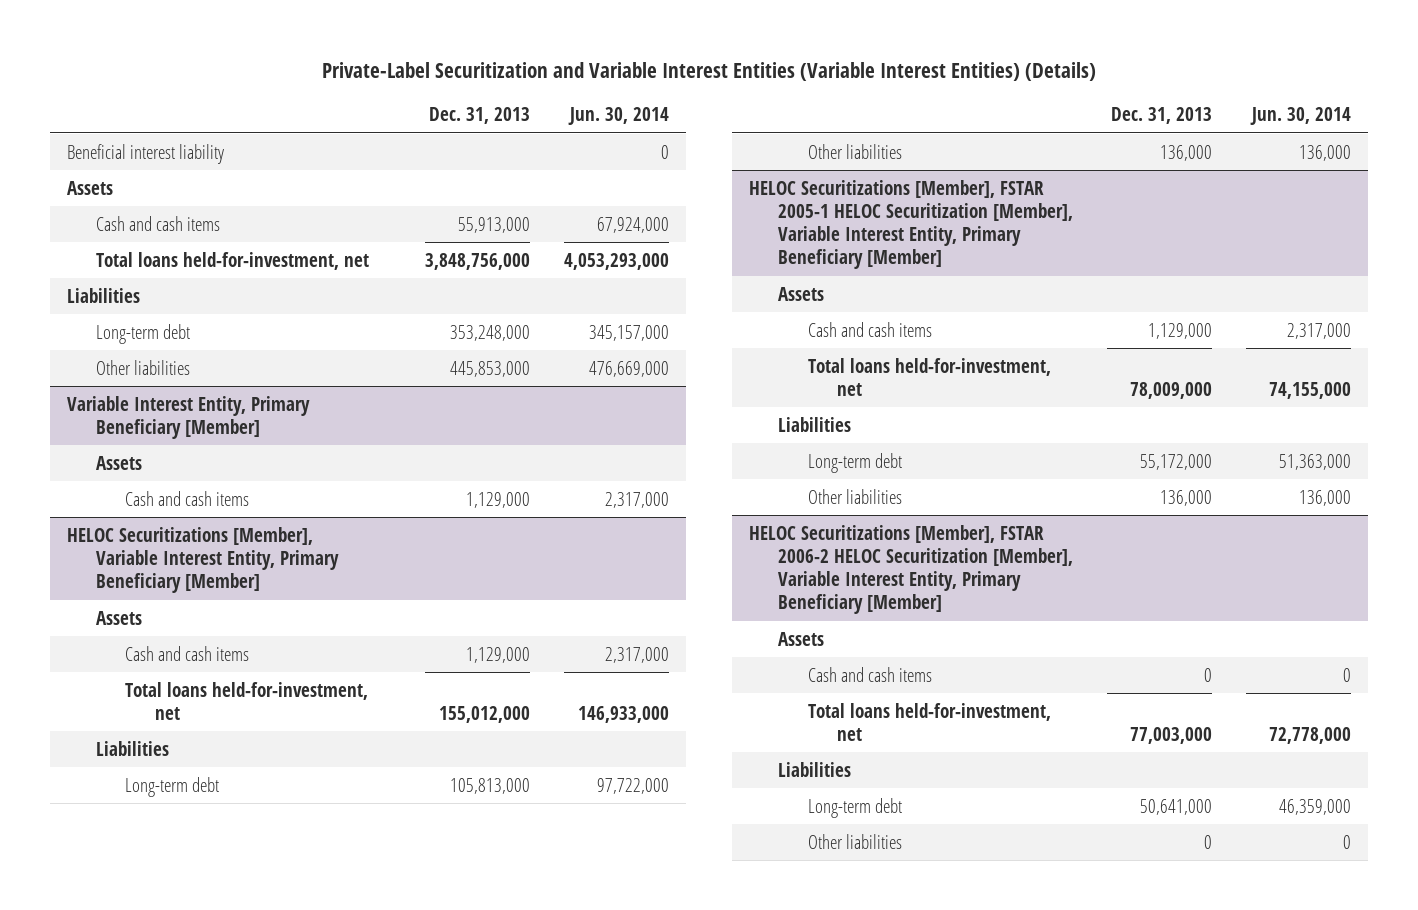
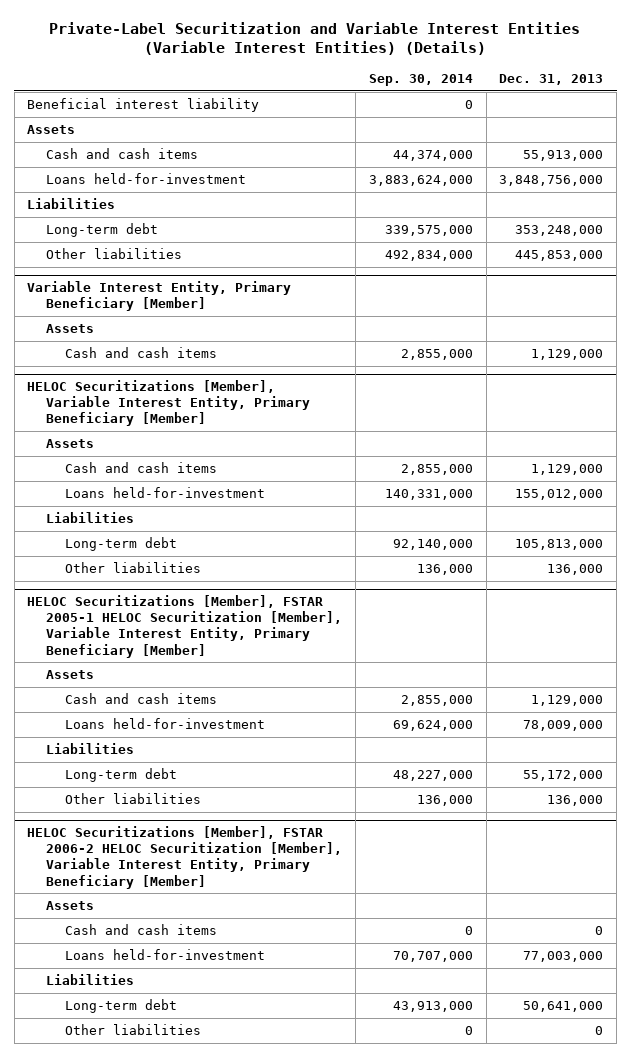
[568,107,670,126] Jun. 30, 2014 -> none
none -> [368,74,473,87] Sep. 30, 2014
[96,251,370,270] Total loans held-for-investment, net -> [46,173,247,185] Loans held-for-investment
[125,681,369,720] Total loans held-for-investment, net -> [65,487,266,499] Loans held-for-investment
[807,357,1051,396] Total loans held-for-investment, net -> [65,718,266,730] Loans held-for-investment
[807,702,1051,741] Total loans held-for-investment, net -> [65,949,266,961] Loans held-for-investment

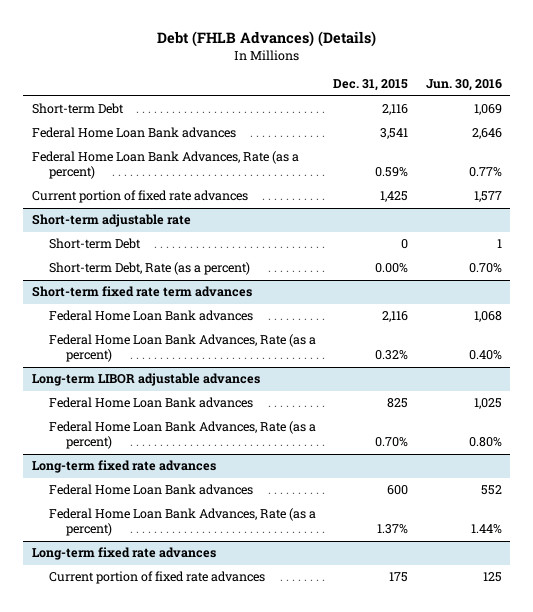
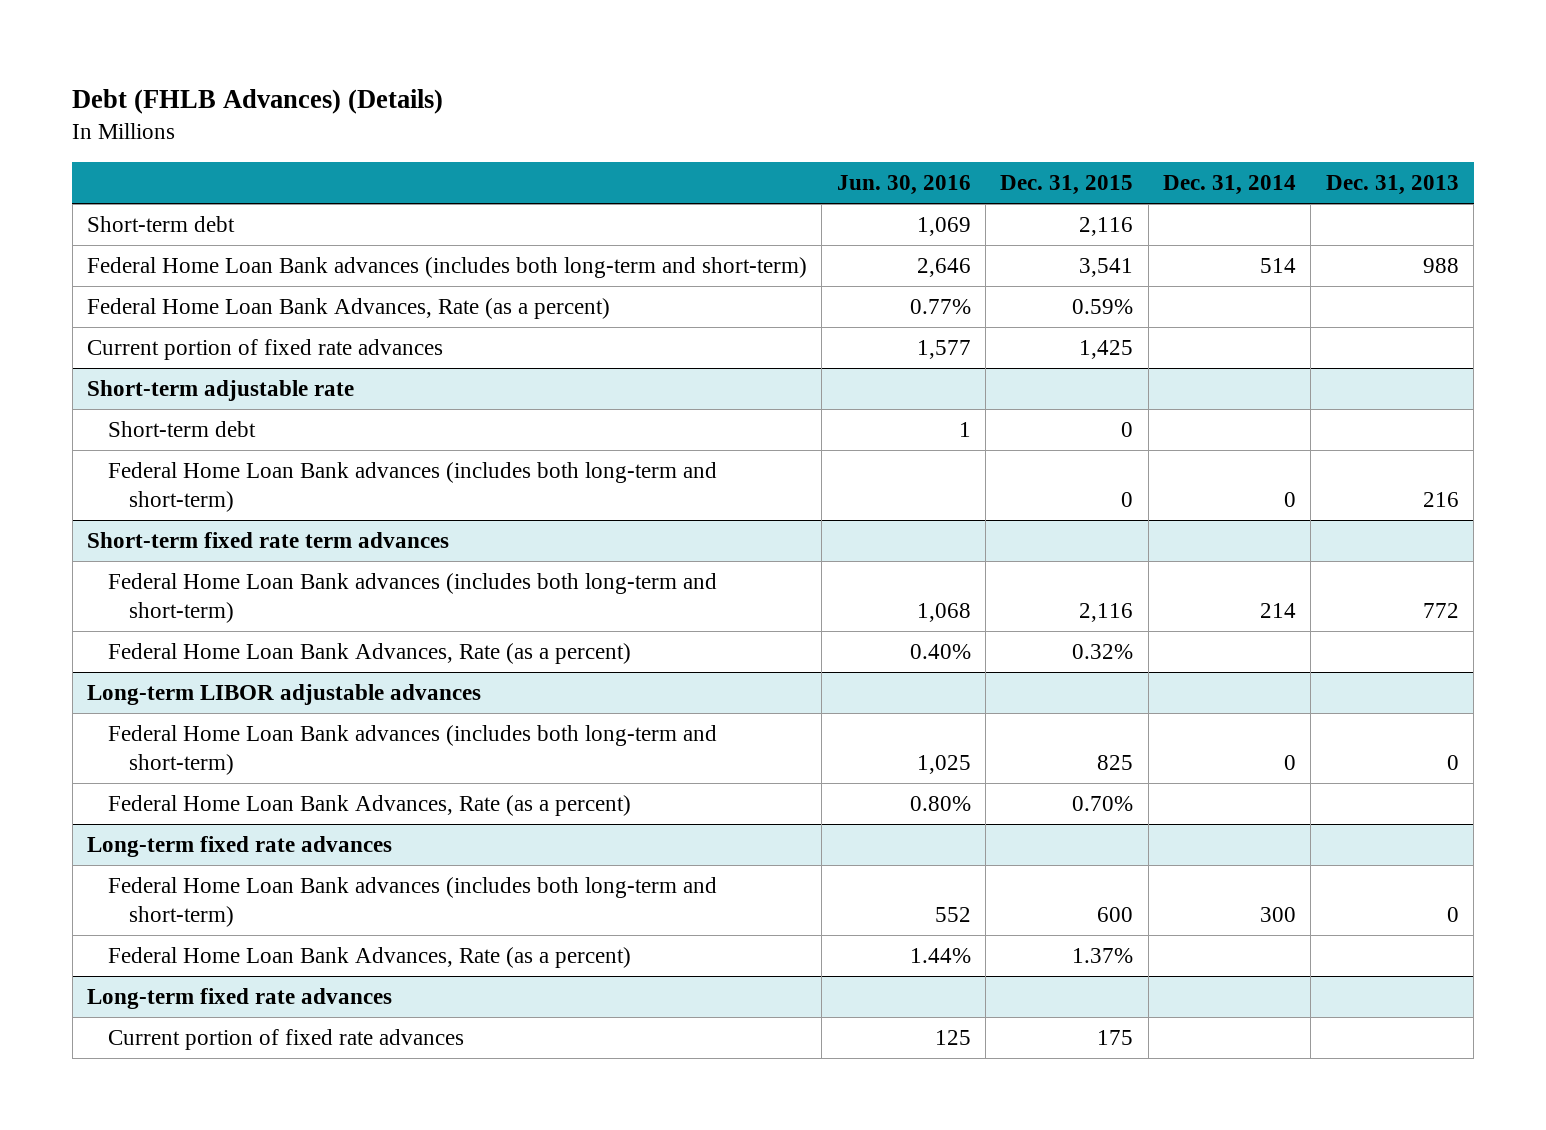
none -> [1163,175,1297,196] Dec. 31, 2014
none -> [1325,175,1459,196] Dec. 31, 2013
[31,103,124,115] Short-term Debt -> [86,216,235,233] Short-term debt
[31,127,236,139] Federal Home Loan Bank advances -> [86,257,807,279] Federal Home Loan Bank advances (includes both long-term and short-term)
[49,262,251,276] Short-term Debt, Rate (as a percent) -> none
[49,238,142,250] Short-term Debt -> [108,421,257,438] Short-term debt
none -> [108,462,718,513] Federal Home Loan Bank advances (includes both long-term and short-term)
[49,310,254,322] Federal Home Loan Bank advances -> [108,573,718,624] Federal Home Loan Bank advances (includes both long-term and short-term)
[49,397,254,409] Federal Home Loan Bank advances -> [108,725,718,776] Federal Home Loan Bank advances (includes both long-term and short-term)
[49,484,254,496] Federal Home Loan Bank advances -> [108,877,718,928] Federal Home Loan Bank advances (includes both long-term and short-term)

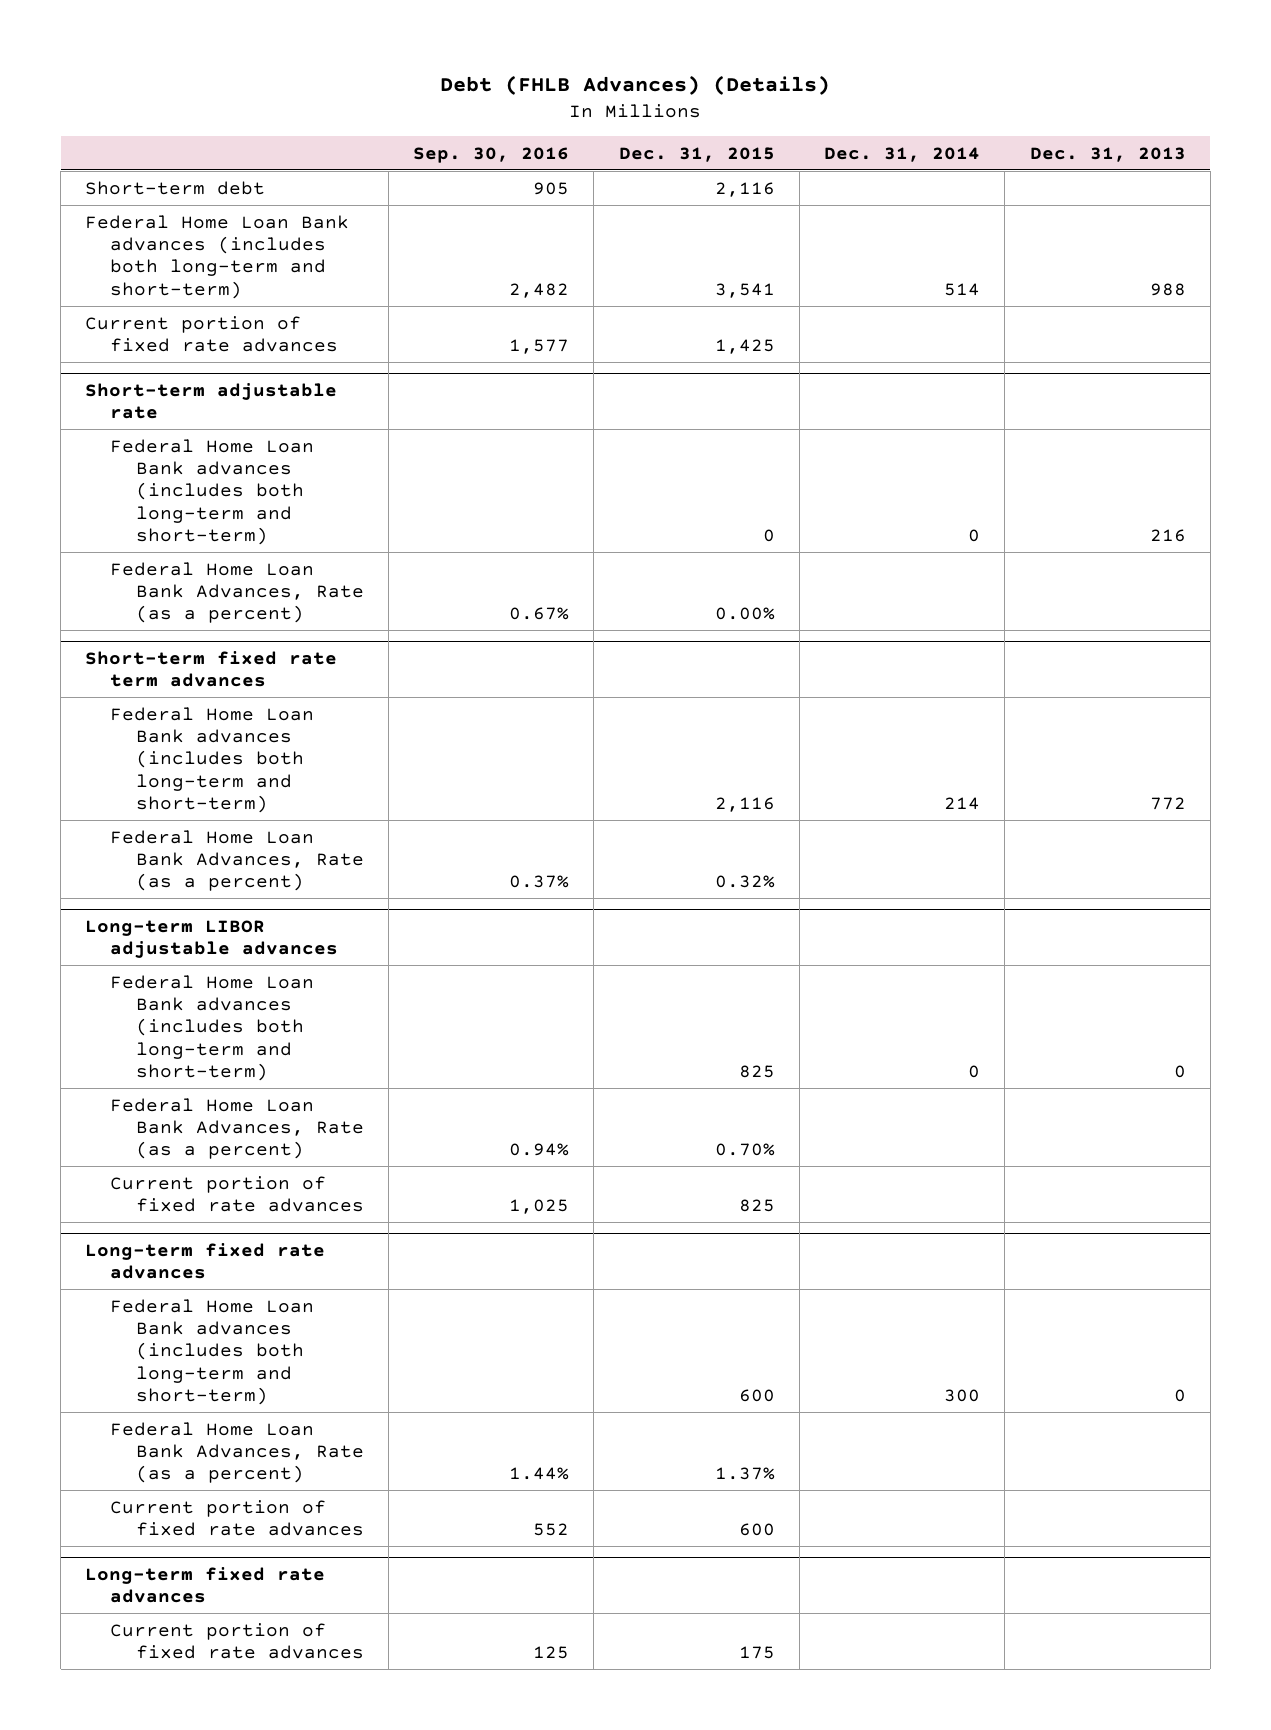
[836,175,971,196] Jun. 30, 2016 -> none
none -> [413,146,570,163] Sep. 30, 2016
[86,298,610,320] Federal Home Loan Bank Advances, Rate (as a percent) -> none
[108,421,257,438] Short-term debt -> none
none -> [110,561,364,624] Federal Home Loan Bank Advances, Rate (as a percent)
none -> [110,1175,364,1212] Current portion of fixed rate advances
none -> [110,1499,364,1536] Current portion of fixed rate advances

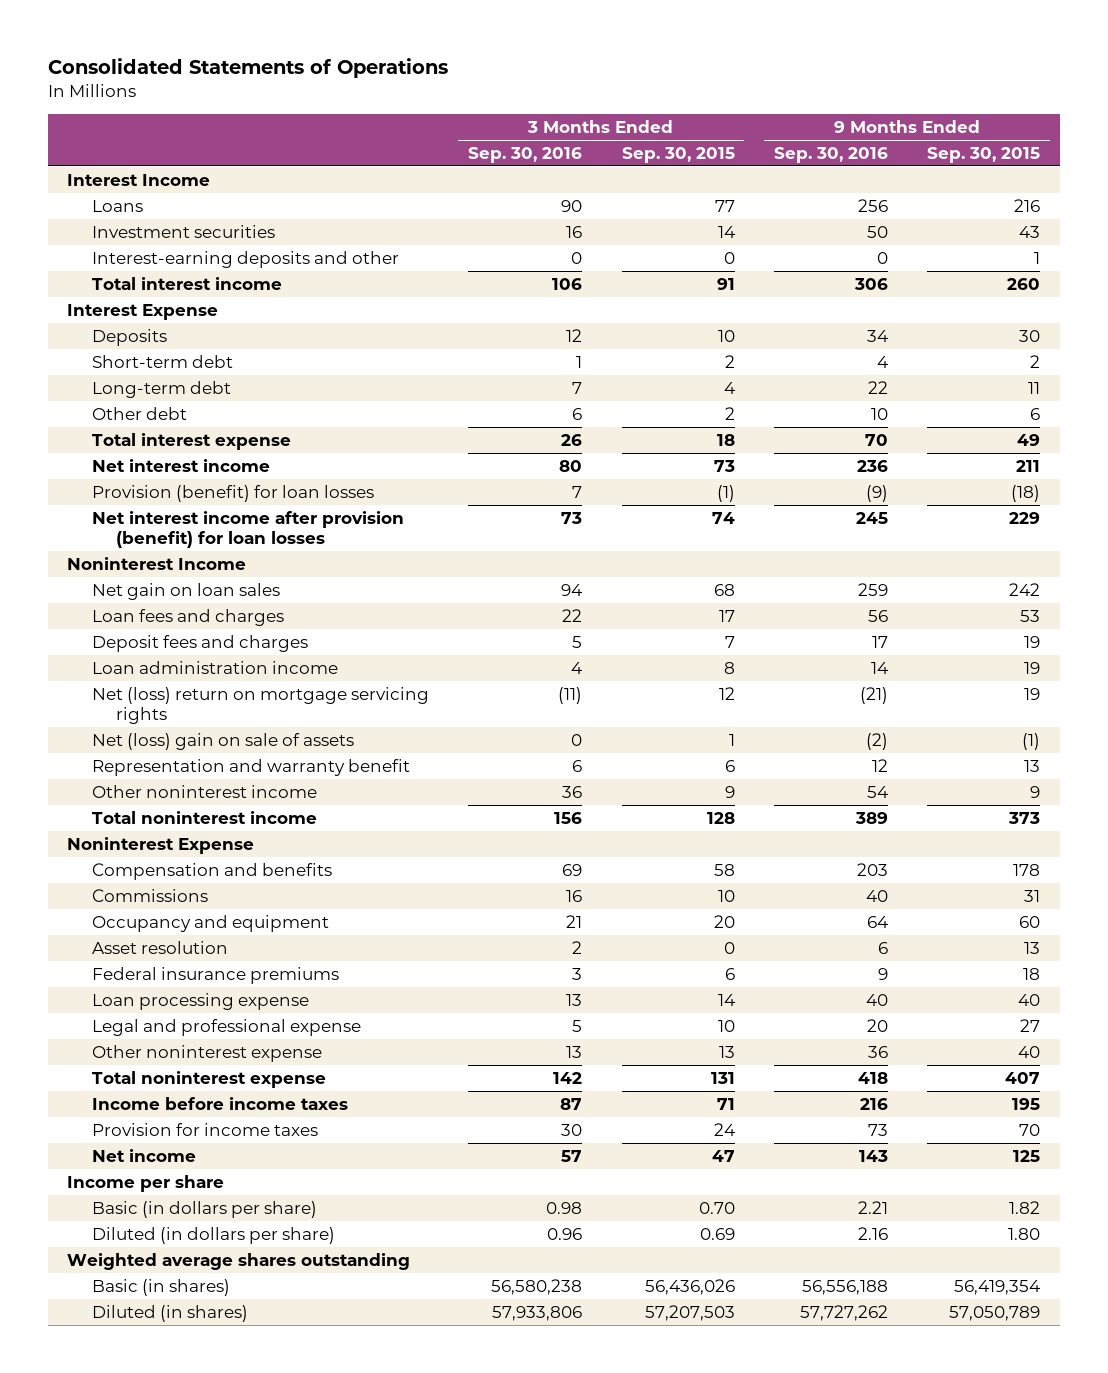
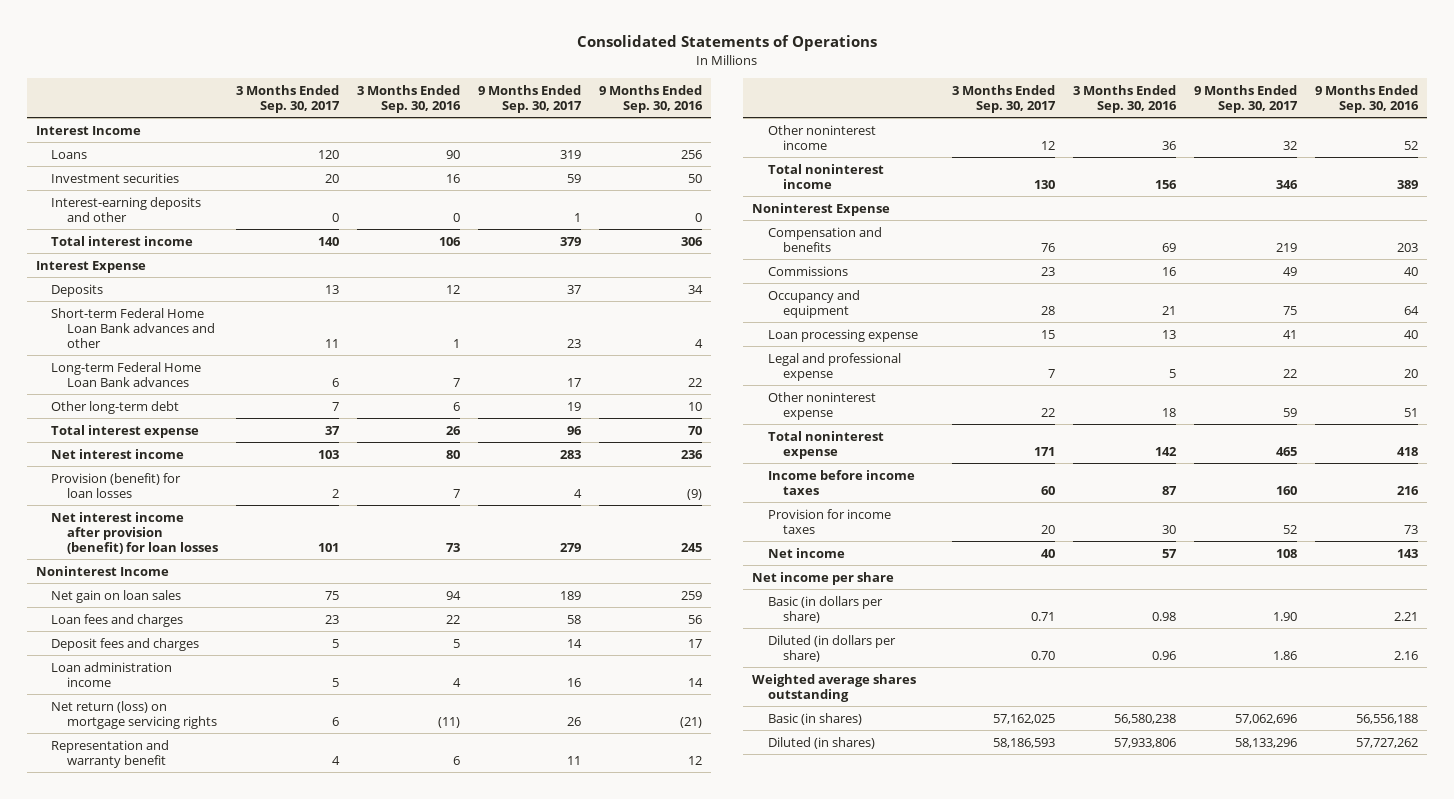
[621,146,735,163] Sep. 30, 2015 -> none
[927,146,1041,163] Sep. 30, 2015 -> none
none -> [235,84,340,113] 3 Months Ended Sep. 30, 2017
none -> [477,84,582,113] 9 Months Ended Sep. 30, 2017
[91,354,233,368] Short-term debt -> [51,307,216,348] Short-term Federal Home Loan Bank advances and other
[91,380,231,398] Long-term debt -> [51,361,202,387] Long-term Federal Home Loan Bank advances
[91,406,187,420] Other debt -> [51,400,180,414] Other long-term debt
[91,732,354,750] Net (loss) gain on sale of assets -> none
[91,686,429,724] Net (loss) return on mortgage servicing rights -> [51,700,218,729] Net return (loss) on mortgage servicing rights
[866,785,888,798] 54 -> [1404,140,1419,150] 52
[91,940,228,954] Asset resolution -> none
[91,966,339,984] Federal insurance premiums -> none
[566,1045,583,1058] 13 -> [1162,407,1177,417] 18
[867,1045,888,1058] 36 -> [1404,407,1419,417] 51
[67,1174,225,1192] Income per share -> [752,571,895,585] Net income per share

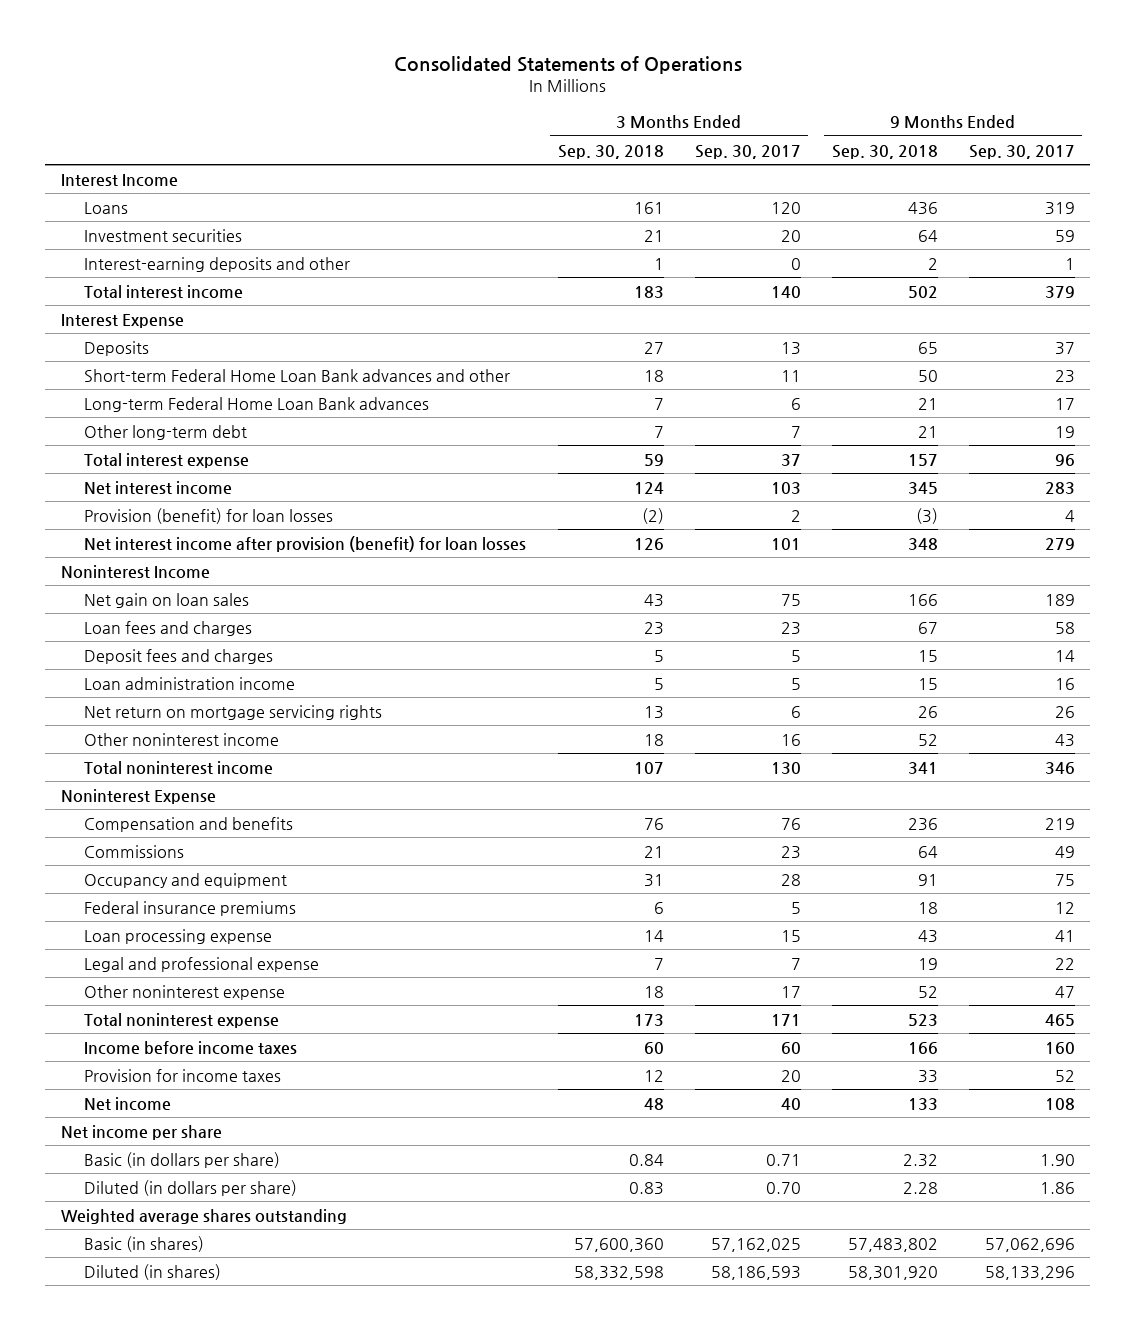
[356,84,461,113] 3 Months Ended Sep. 30, 2016 -> none
[598,84,703,113] 9 Months Ended Sep. 30, 2016 -> none
none -> [557,144,664,159] Sep. 30, 2018
none -> [831,144,938,159] Sep. 30, 2018
[51,739,170,768] Representation and warranty benefit -> none
[51,700,218,729] Net return (loss) on mortgage servicing rights -> [84,704,383,720] Net return on mortgage servicing rights
[1041,140,1056,150] 12 -> [780,733,801,746] 16
[1283,140,1298,150] 32 -> [1054,733,1075,747] 43
none -> [84,900,297,916] Federal insurance premiums
[1041,407,1056,417] 22 -> [780,985,801,998] 17
[1283,407,1298,417] 59 -> [1054,985,1075,998] 47

